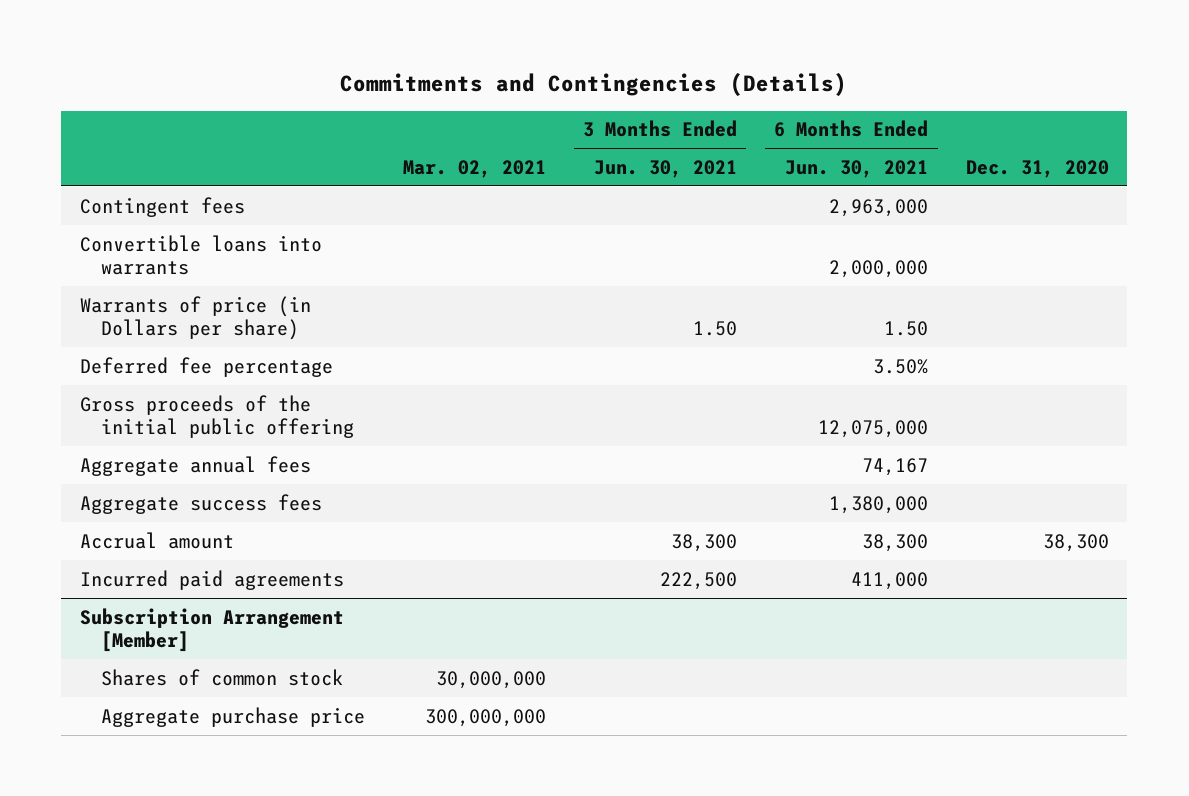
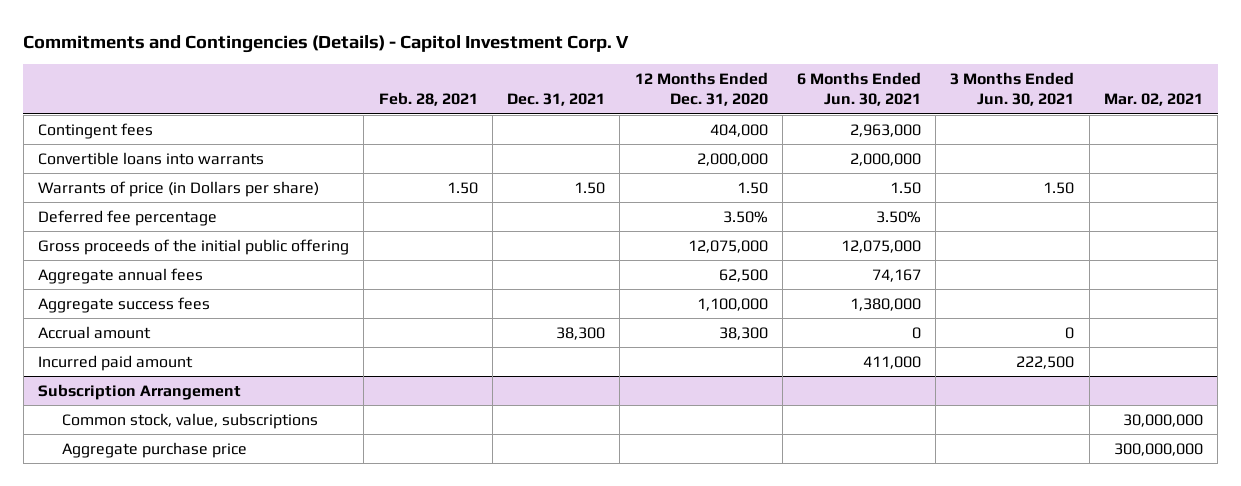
[340,73,848,97] Commitments and Contingencies (Details) -> [23,35,630,54] Commitments and Contingencies (Details) - Capitol Investment Corp. V
[965,159,1109,178] Dec. 31, 2020 -> none
none -> [378,92,478,107] Feb. 28, 2021
none -> [507,93,606,107] Dec. 31, 2021
none -> [634,72,768,107] 12 Months Ended Dec. 31, 2020
[671,533,738,552] 38,300 -> [1065,326,1075,339] 0
[862,533,929,552] 38,300 -> [911,326,921,339] 0
[80,569,345,590] Incurred paid agreements -> [38,354,194,371] Incurred paid amount
[80,607,345,653] Subscription Arrangement [Member] -> [38,383,242,400] Subscription Arrangement
[101,668,344,686] Shares of common stock -> [62,412,319,429] Common stock, value, subscriptions

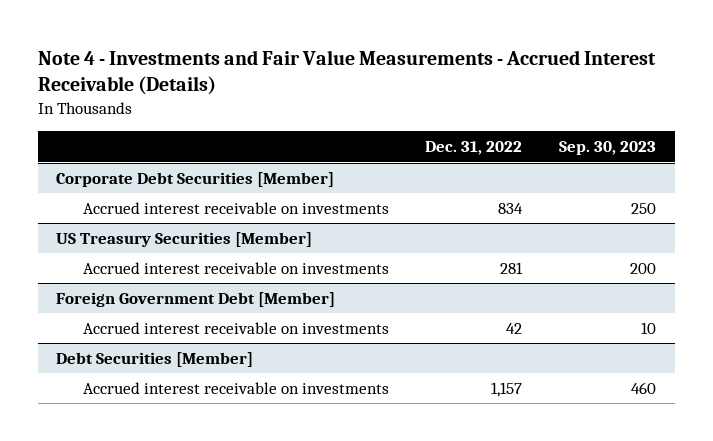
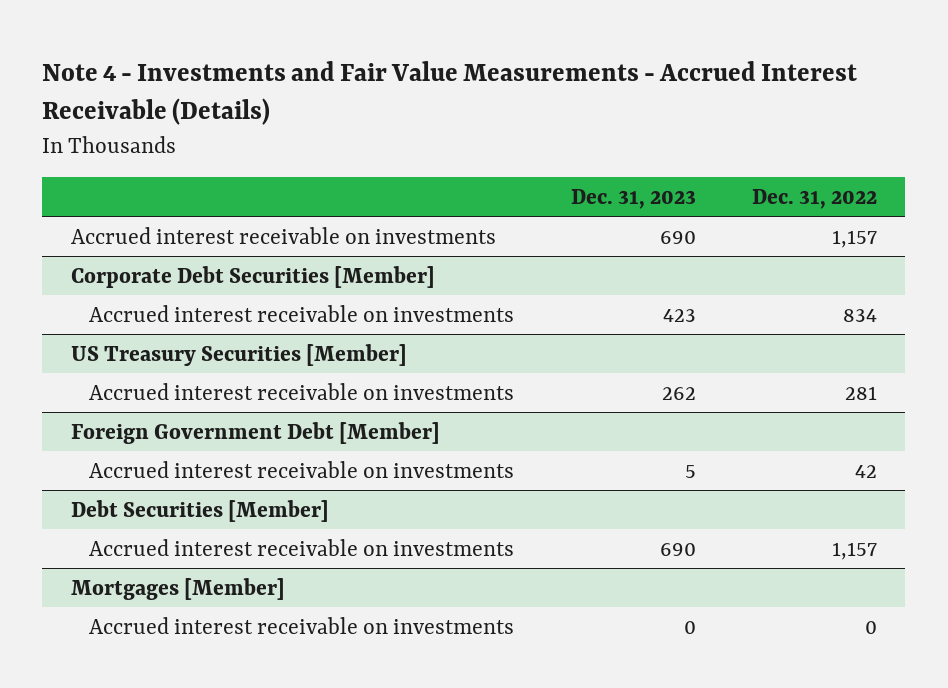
[559,141,657,156] Sep. 30, 2023 -> none
none -> [570,188,696,209] Dec. 31, 2023
none -> [70,226,496,244] Accrued interest receivable on investments
none -> [70,577,285,600] Mortgages [Member]
none -> [89,616,515,634] Accrued interest receivable on investments

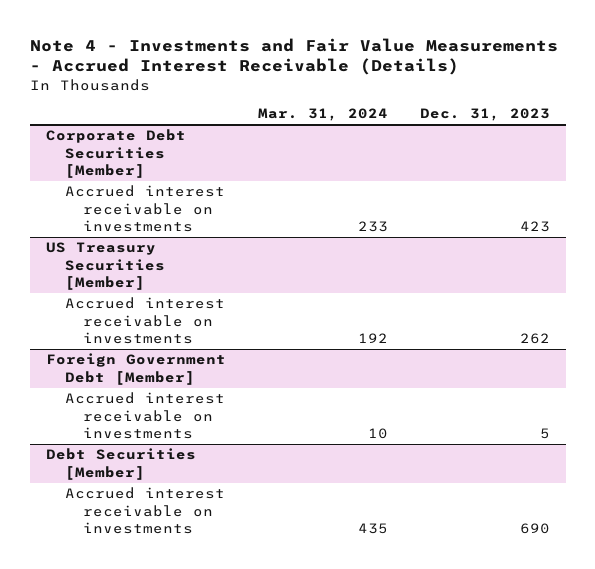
[752,188,878,209] Dec. 31, 2022 -> none
none -> [257,108,388,122] Mar. 31, 2024
[70,226,496,244] Accrued interest receivable on investments -> none
[70,577,285,600] Mortgages [Member] -> none
[89,616,515,634] Accrued interest receivable on investments -> none

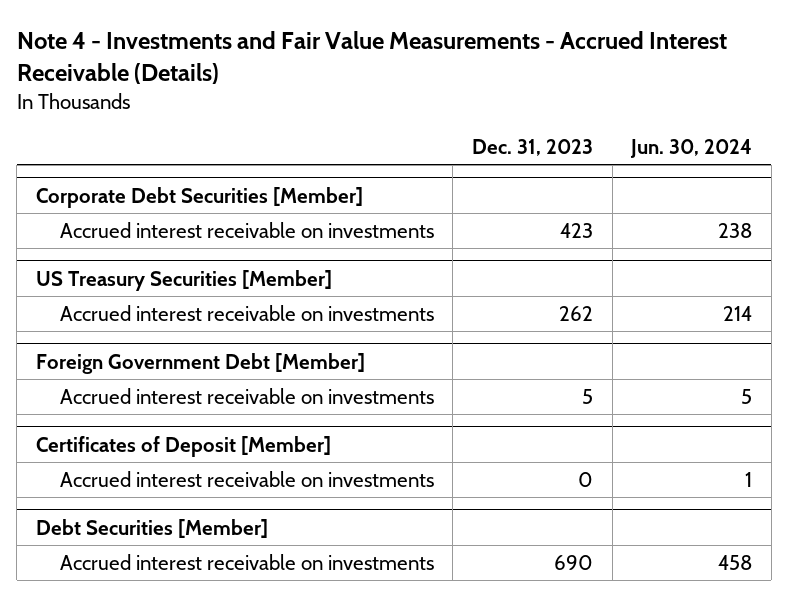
[257,108,388,122] Mar. 31, 2024 -> none
none -> [630,139,753,159] Jun. 30, 2024
none -> [35,435,331,457] Certificates of Deposit [Member]
none -> [59,470,434,487] Accrued interest receivable on investments

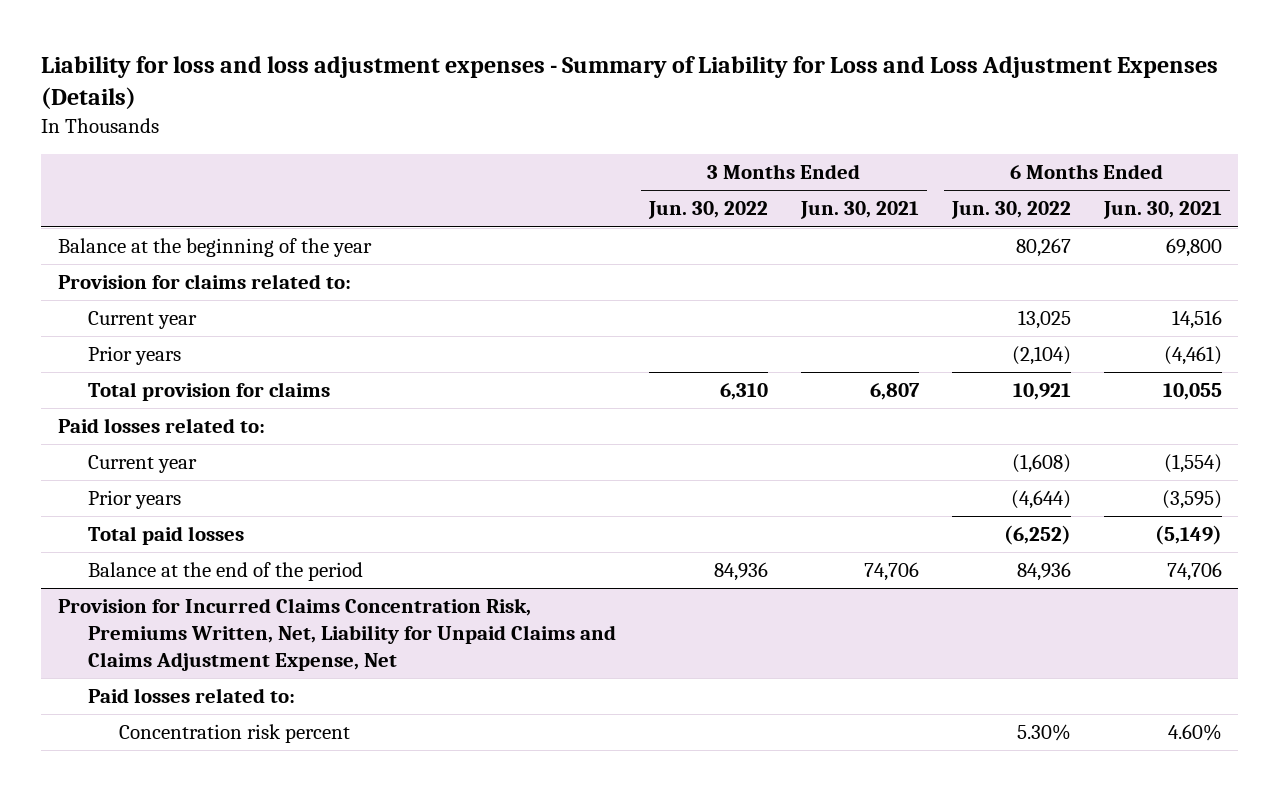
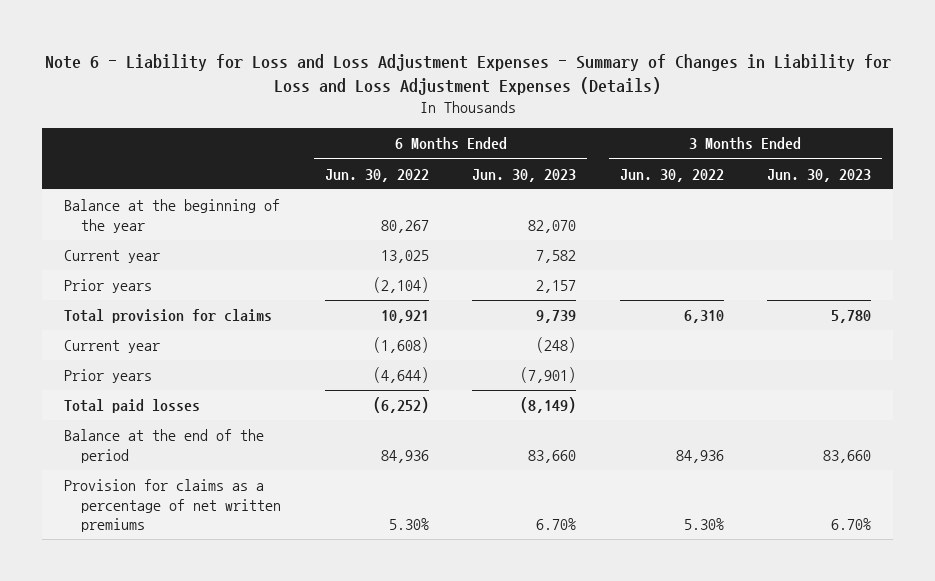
[41,56,1219,110] Liability for loss and loss adjustment expenses - Summary of Liability for Loss and Loss Adjustment Expenses (Details) -> [44,53,891,96] Note 6 - Liability for Loss and Loss Adjustment Expenses - Summary of Changes in Liability for Loss and Loss Adjustment Expenses (Details)
[799,201,919,220] Jun. 30, 2021 -> none
[1102,201,1222,220] Jun. 30, 2021 -> none
none -> [472,168,577,182] Jun. 30, 2023
none -> [767,168,872,182] Jun. 30, 2023
[57,274,351,290] Provision for claims related to: -> none
[57,418,265,434] Paid losses related to: -> none
[57,598,617,671] Provision for Incurred Claims Concentration Risk, Premiums Written, Net, Liability for Unpaid Claims and Claims Adjustment Expense, Net -> none
[88,688,296,704] Paid losses related to: -> none
[119,724,351,744] Concentration risk percent -> none
none -> [63,479,282,533] Provision for claims as a percentage of net written premiums

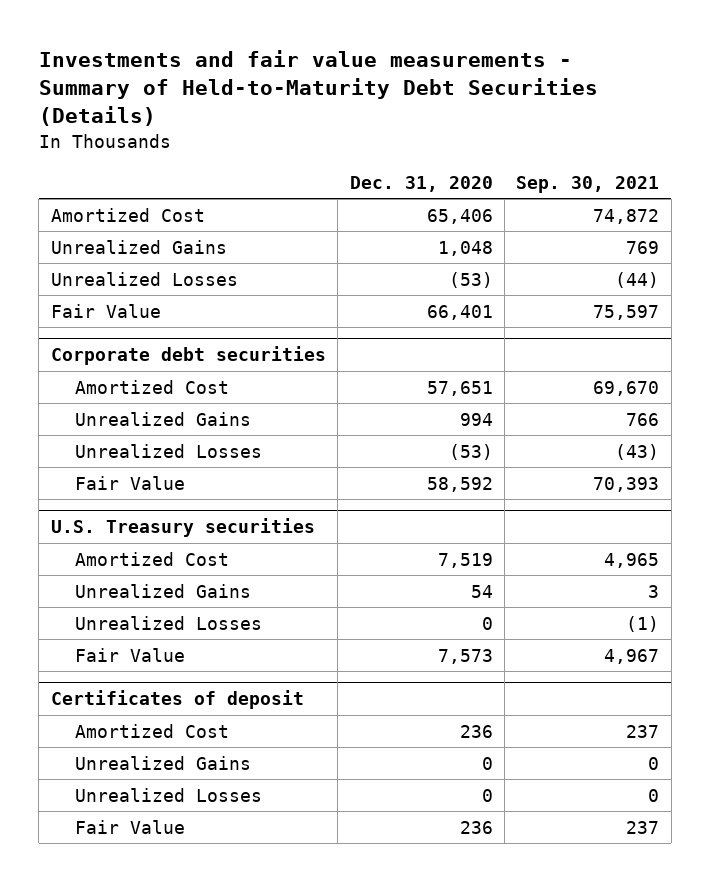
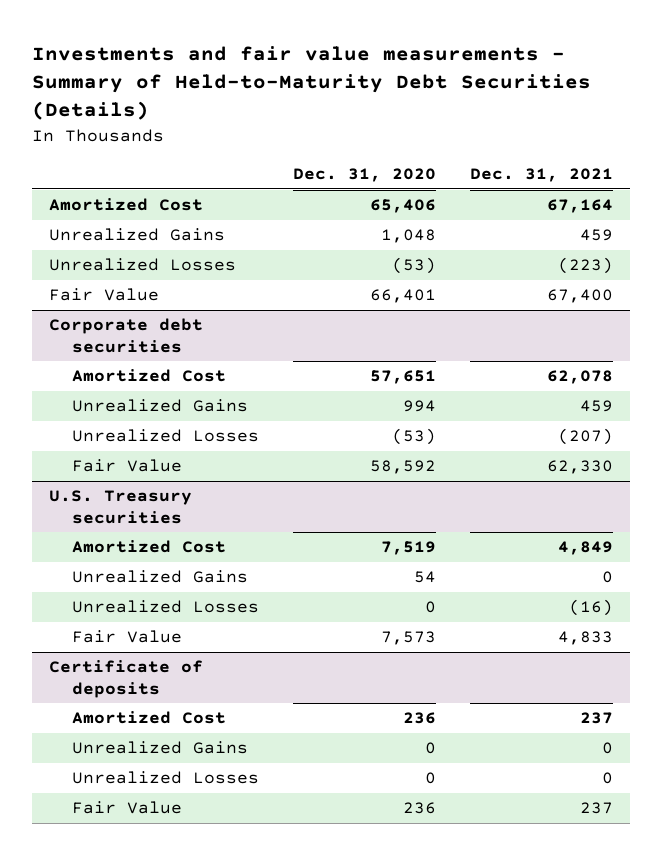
[516,175,660,193] Sep. 30, 2021 -> none
none -> [470,168,614,183] Dec. 31, 2021
[50,690,304,710] Certificates of deposit -> [49,660,204,698] Certificate of deposits

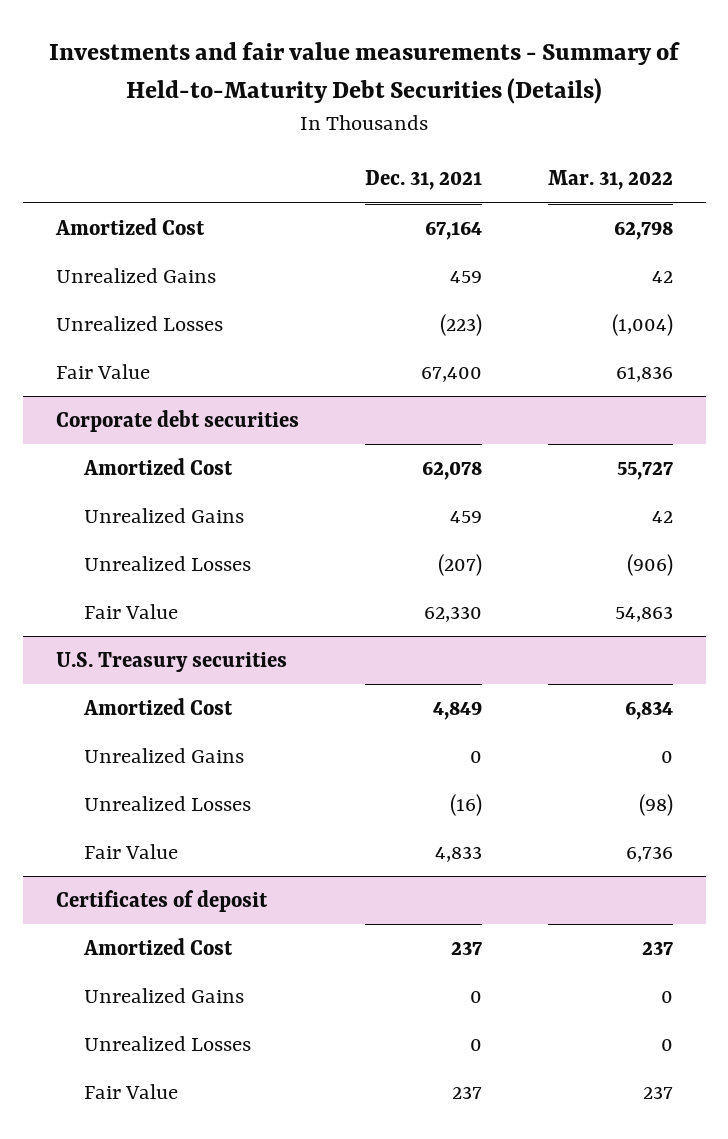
[293,168,437,183] Dec. 31, 2020 -> none
none -> [547,170,673,191] Mar. 31, 2022
[49,660,204,698] Certificate of deposits -> [55,889,268,912] Certificates of deposit

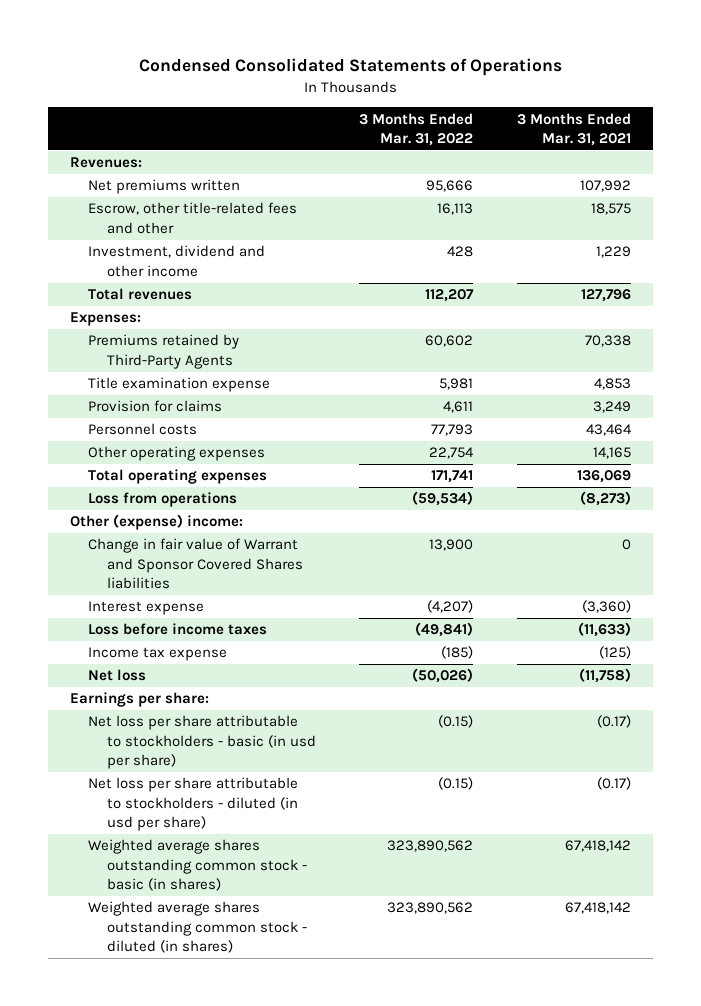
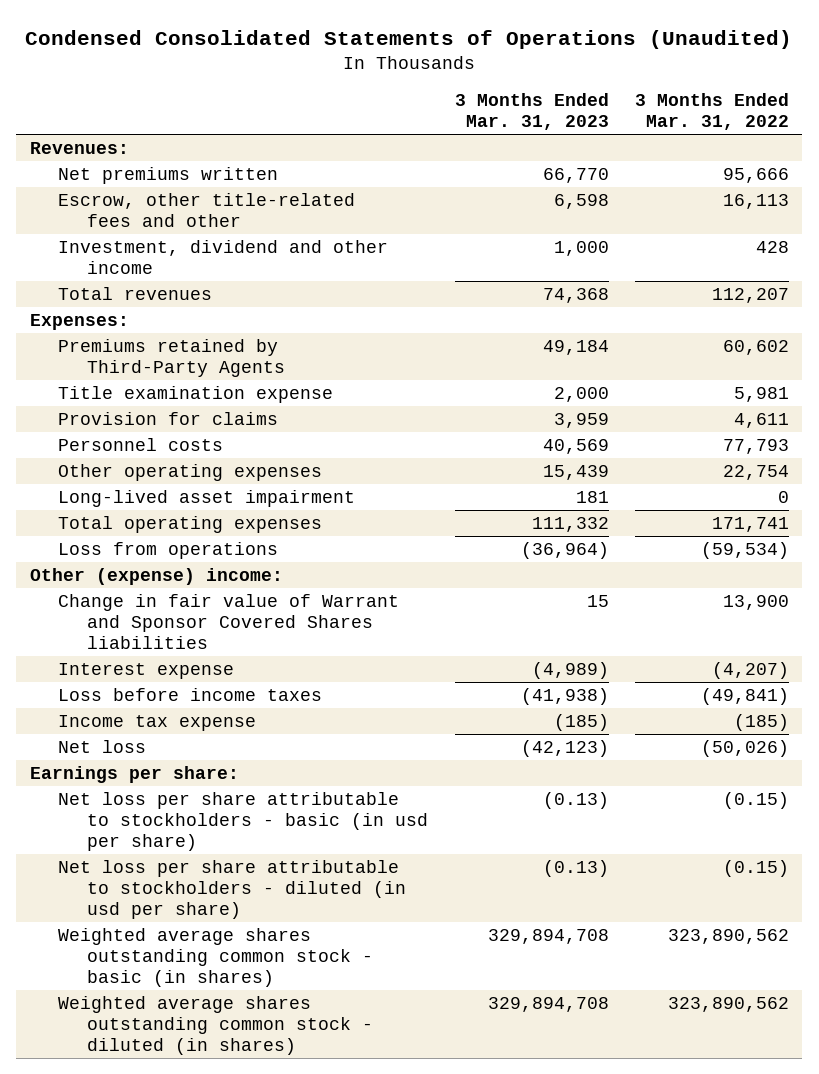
[138,58,562,77] Condensed Consolidated Statements of Operations -> [25,29,793,49] Condensed Consolidated Statements of Operations (Unaudited)
[517,112,632,146] 3 Months Ended Mar. 31, 2021 -> none
none -> [454,93,609,131] 3 Months Ended Mar. 31, 2023
none -> [58,489,356,507] Long-lived asset impairment

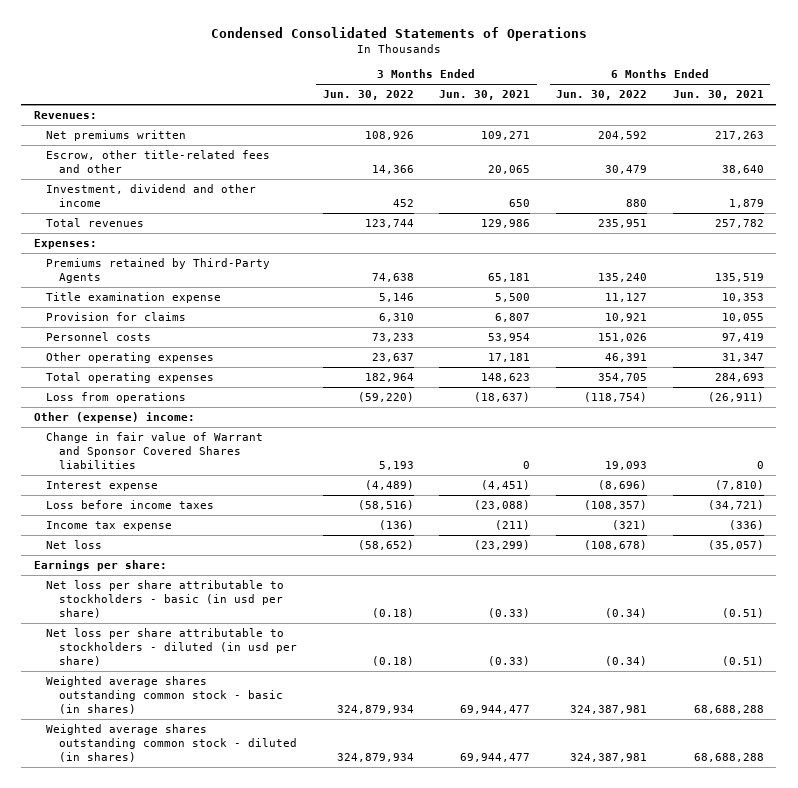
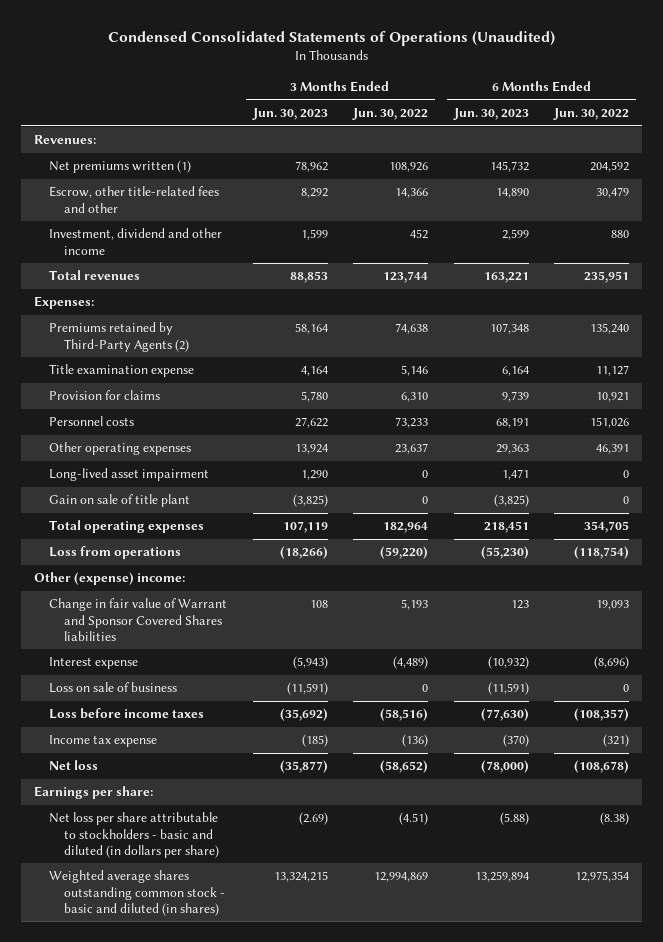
[210,27,587,42] Condensed Consolidated Statements of Operations -> [107,30,555,46] Condensed Consolidated Statements of Operations (Unaudited)
[439,90,531,101] Jun. 30, 2021 -> none
[672,90,764,101] Jun. 30, 2021 -> none
none -> [251,107,328,120] Jun. 30, 2023
none -> [452,107,529,120] Jun. 30, 2023
[46,130,187,142] Net premiums written -> [48,160,191,174] Net premiums written (1)
[46,258,271,283] Premiums retained by Third-Party Agents -> [48,322,190,352] Premiums retained by Third-Party Agents (2)
none -> [48,468,209,482] Long-lived asset impairment
none -> [48,494,190,508] Gain on sale of title plant
none -> [48,682,177,694] Loss on sale of business
[46,628,298,666] Net loss per share attributable to stockholders - diluted (in usd per share) -> none
[46,724,298,762] Weighted average shares outstanding common stock - diluted (in shares) -> none
[46,580,285,618] Net loss per share attributable to stockholders - basic (in usd per share) -> [48,812,220,858] Net loss per share attributable to stockholders - basic and diluted (in dollars per share)
[371,607,414,618] (0.18) -> [399,812,429,826] (4.51)
[604,607,647,618] (0.34) -> [600,812,630,826] (8.38)
[46,676,284,714] Weighted average shares outstanding common stock - basic (in shares) -> [48,870,226,916] Weighted average shares outstanding common stock - basic and diluted (in shares)
[336,704,414,714] 324,879,934 -> [374,872,429,883] 12,994,869
[569,704,647,714] 324,387,981 -> [575,871,630,883] 12,975,354

